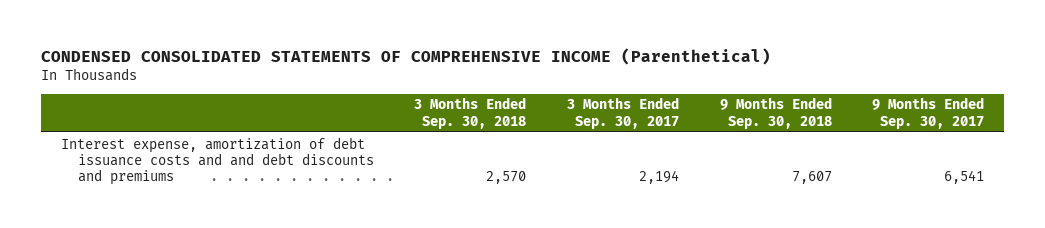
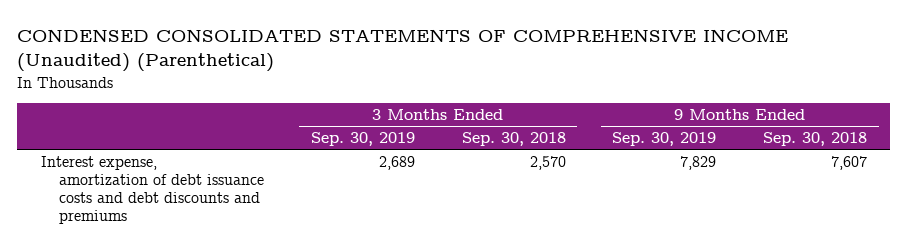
[40,47,771,65] CONDENSED CONSOLIDATED STATEMENTS OF COMPREHENSIVE INCOME (Parenthetical) -> [17,28,789,73] CONDENSED CONSOLIDATED STATEMENTS OF COMPREHENSIVE INCOME (Unaudited) (Parenthetical)
[567,97,680,129] 3 Months Ended Sep. 30, 2017 -> none
[872,97,985,129] 9 Months Ended Sep. 30, 2017 -> none
none -> [310,132,415,147] Sep. 30, 2019
none -> [612,132,717,147] Sep. 30, 2019
[60,136,374,186] Interest expense, amortization of debt issuance costs and and debt discounts and premiums -> [40,155,265,225] Interest expense, amortization of debt issuance costs and debt discounts and premiums

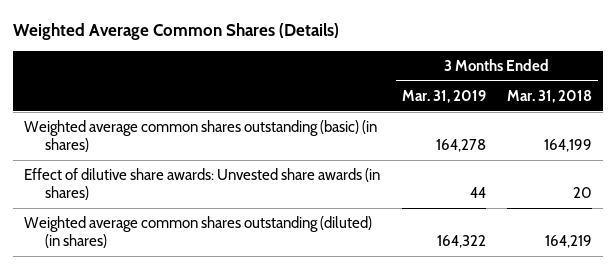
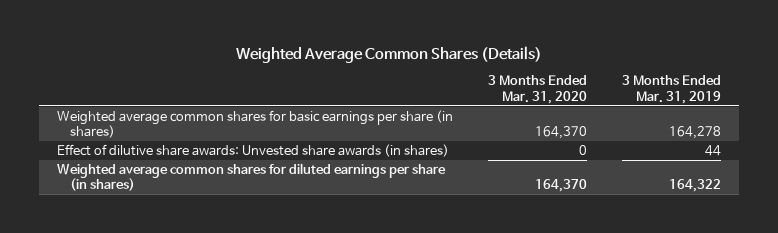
[507,89,593,103] Mar. 31, 2018 -> none
none -> [488,75,588,104] 3 Months Ended Mar. 31, 2020
[24,120,378,153] Weighted average common shares outstanding (basic) (in shares) -> [57,109,454,139] Weighted average common shares for basic earnings per share (in shares)
[24,216,373,249] Weighted average common shares outstanding (diluted) (in shares) -> [57,162,447,192] Weighted average common shares for diluted earnings per share (in shares)

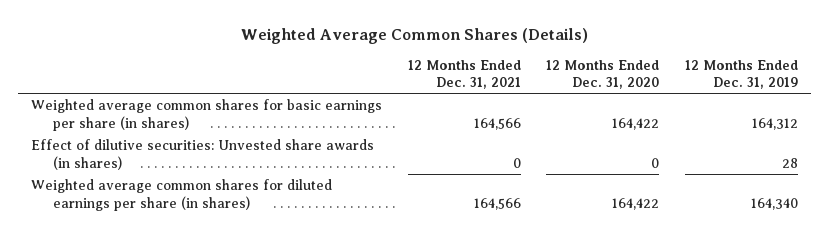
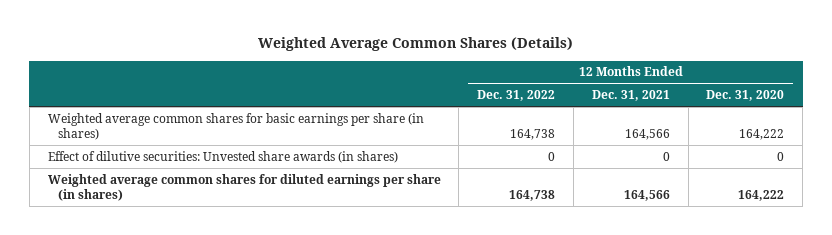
[685,59,799,90] 12 Months Ended Dec. 31, 2019 -> none
none -> [477,90,556,102] Dec. 31, 2022
[612,117,660,130] 164,422 -> [739,129,785,141] 164,222
[612,197,660,210] 164,422 -> [738,190,785,202] 164,222

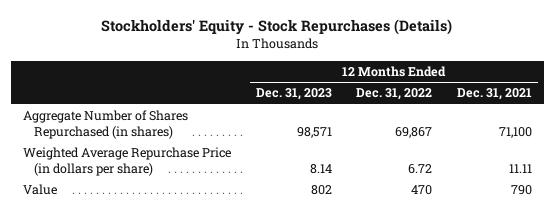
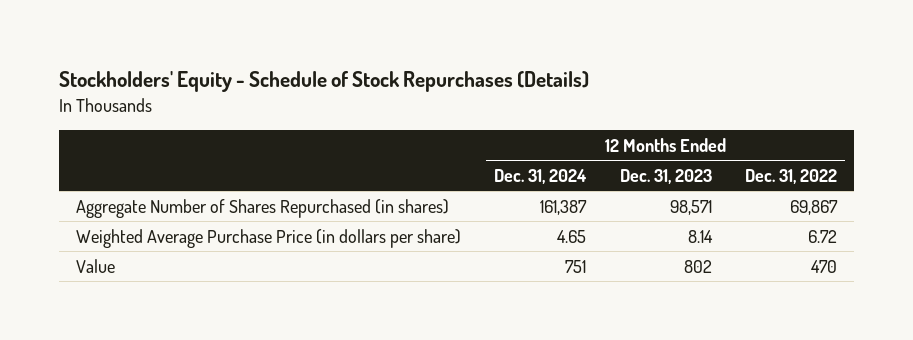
[101,18,453,35] Stockholders' Equity - Stock Repurchases (Details) -> [59,71,590,93] Stockholders' Equity - Schedule of Stock Repurchases (Details)
[456,88,532,101] Dec. 31, 2021 -> none
none -> [494,168,588,184] Dec. 31, 2024
[23,147,232,176] Weighted Average Repurchase Price (in dollars per share) -> [76,228,462,248] Weighted Average Purchase Price (in dollars per share)

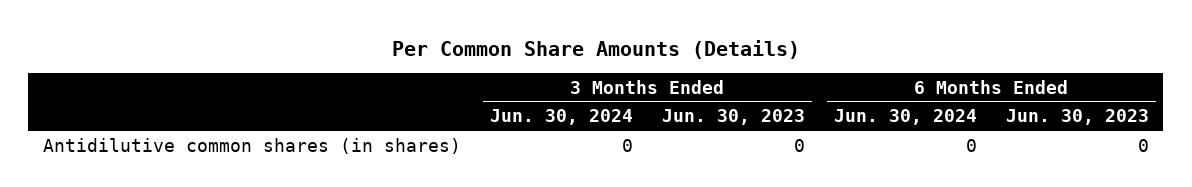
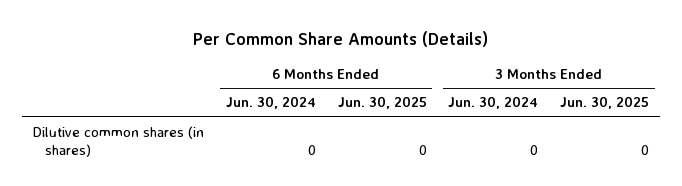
[661,109,805,126] Jun. 30, 2023 -> none
[1005,109,1149,126] Jun. 30, 2023 -> none
none -> [337,96,427,110] Jun. 30, 2025
none -> [560,96,650,110] Jun. 30, 2025
[42,137,461,154] Antidilutive common shares (in shares) -> [33,126,205,157] Dilutive common shares (in shares)

